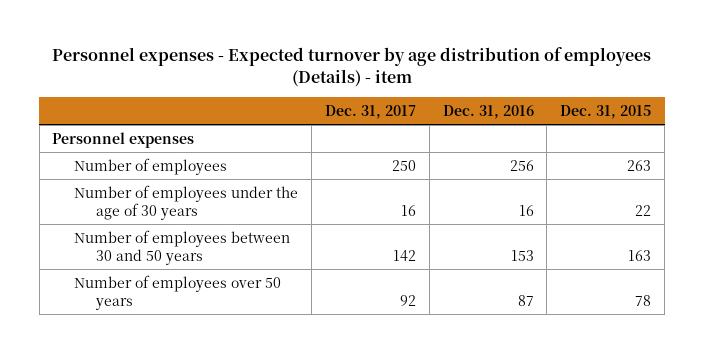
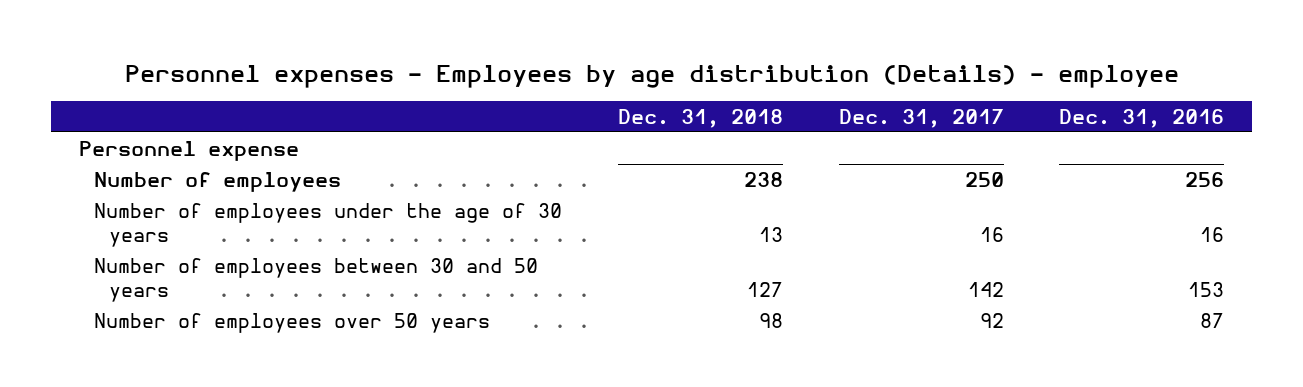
[51,47,651,87] Personnel expenses - Expected turnover by age distribution of employees (Details) - item -> [124,64,1179,88] Personnel expenses - Employees by age distribution (Details) - employee
[560,104,652,119] Dec. 31, 2015 -> none
none -> [617,108,783,128] Dec. 31, 2018
[52,131,195,148] Personnel expenses -> [78,140,299,161] Personnel expense

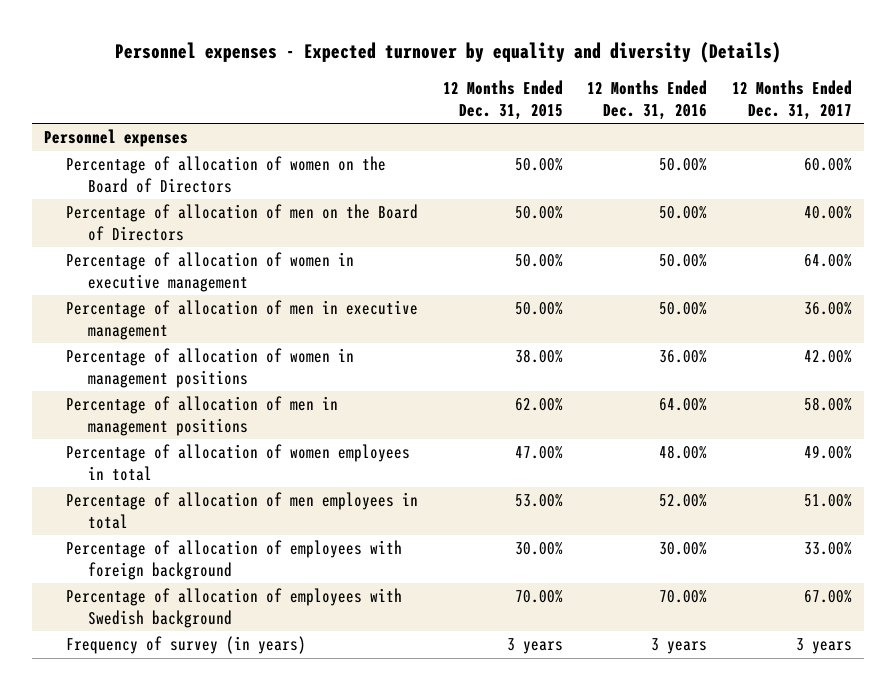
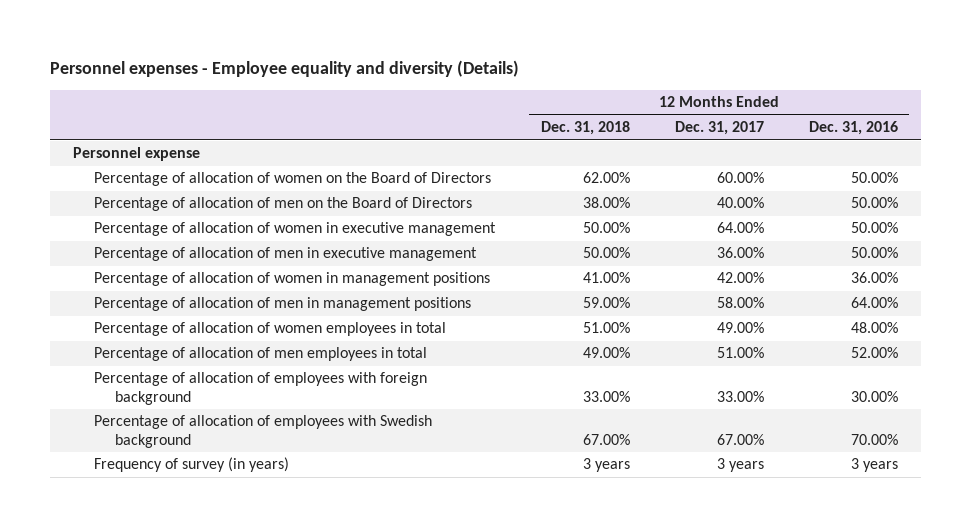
[114,42,781,64] Personnel expenses - Expected turnover by equality and diversity (Details) -> [50,60,520,78] Personnel expenses - Employee equality and diversity (Details)
[442,80,563,120] 12 Months Ended Dec. 31, 2015 -> none
none -> [540,121,630,136] Dec. 31, 2018
[44,129,189,148] Personnel expenses -> [73,147,201,162] Personnel expense

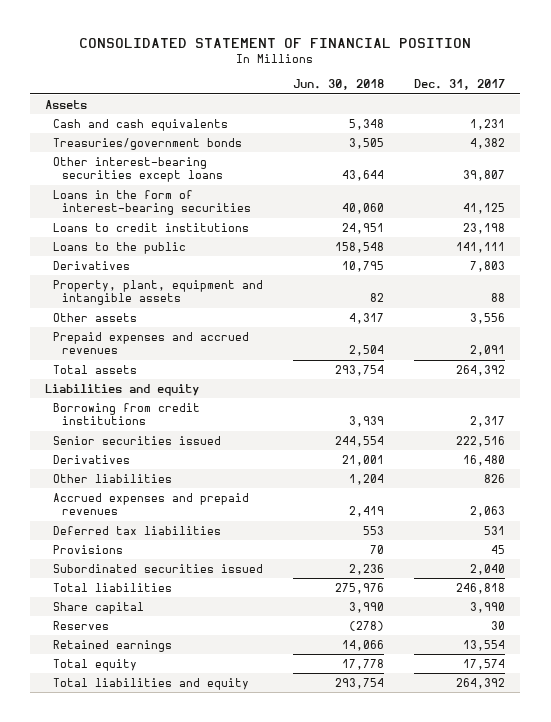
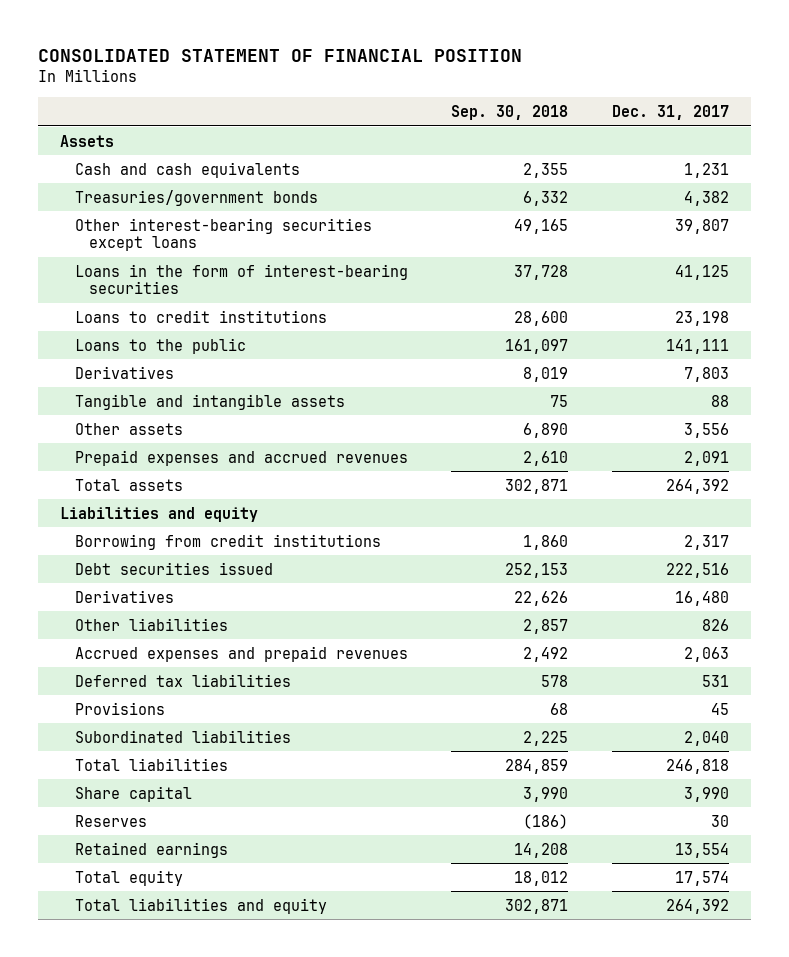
[293,79,385,91] Jun. 30, 2018 -> none
none -> [451,104,569,120] Sep. 30, 2018
[53,279,264,306] Property, plant, equipment and intangible assets -> [74,393,345,410] Tangible and intangible assets
[53,435,222,445] Senior securities issued -> [74,561,273,575] Debt securities issued
[53,563,264,573] Subordinated securities issued -> [74,729,291,743] Subordinated liabilities

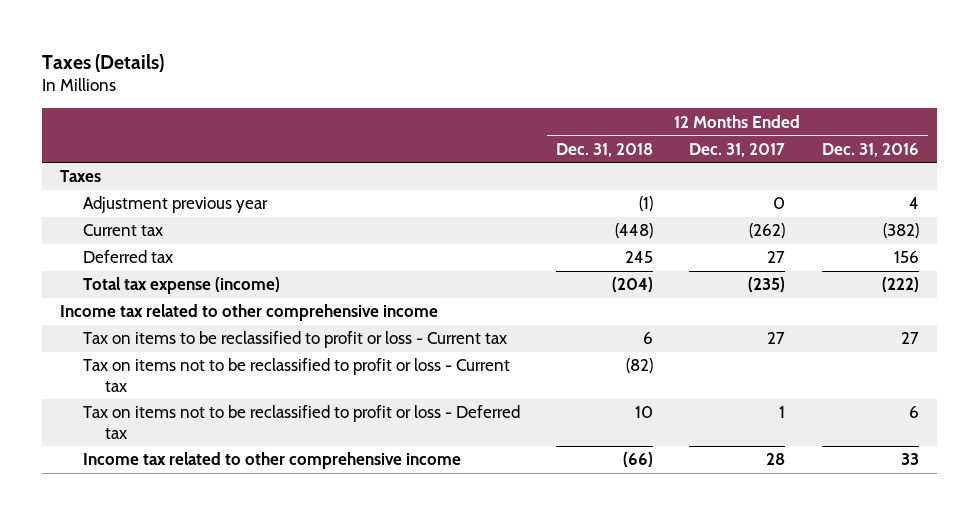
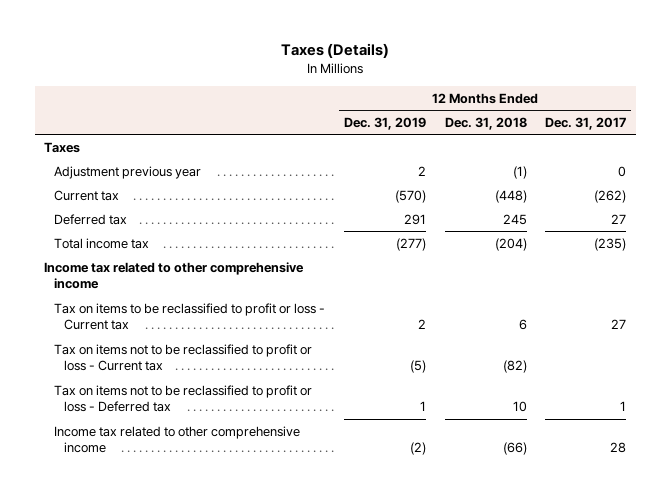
[821,142,919,157] Dec. 31, 2016 -> none
none -> [343,116,426,130] Dec. 31, 2019
[82,277,280,295] Total tax expense (income) -> [54,237,150,249] Total income tax

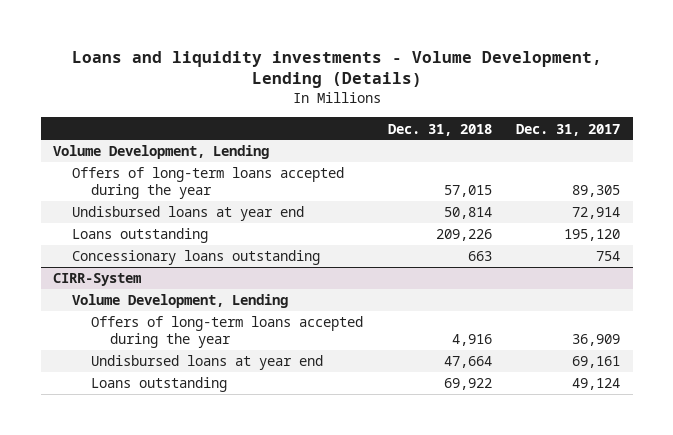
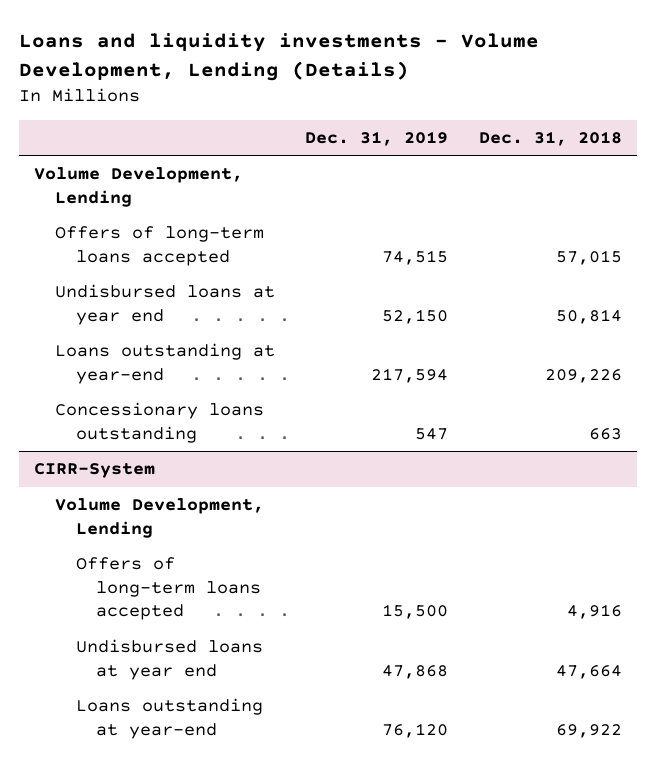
[516,123,621,136] Dec. 31, 2017 -> none
none -> [305,130,449,146] Dec. 31, 2019
[72,167,345,200] Offers of long-term loans accepted during the year -> [54,226,264,266] Offers of long-term loans accepted
[72,228,209,244] Loans outstanding -> [54,343,275,384] Loans outstanding at year-end
[91,316,364,349] Offers of long-term loans accepted during the year -> [75,557,262,621] Offers of long-term loans accepted
[91,377,228,393] Loans outstanding -> [75,698,263,739] Loans outstanding at year-end

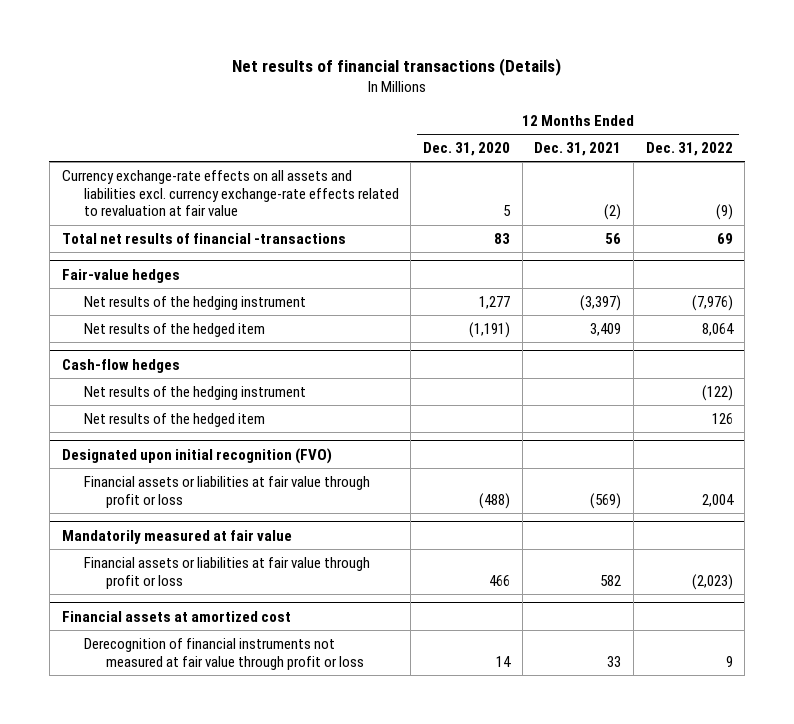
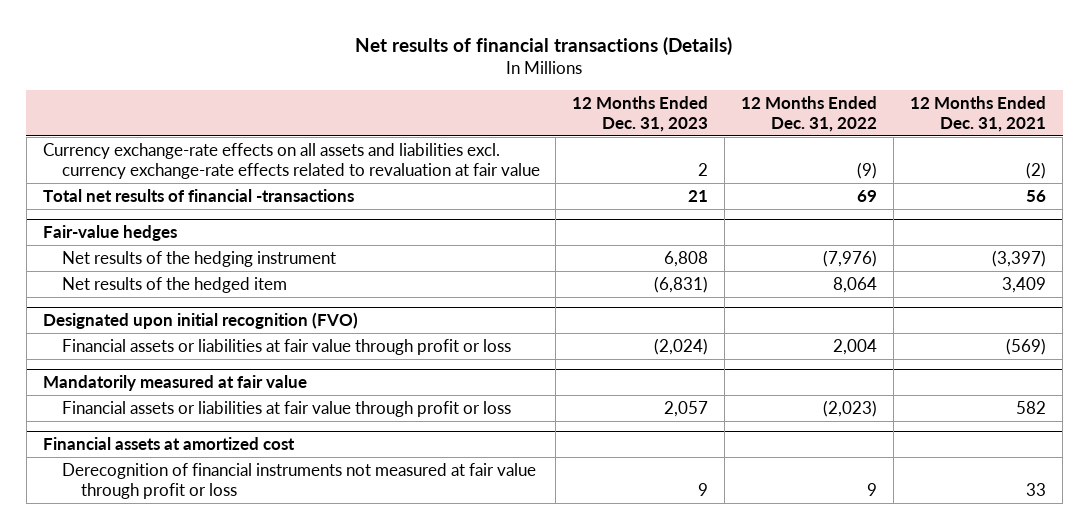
[422,141,510,156] Dec. 31, 2020 -> none
none -> [572,95,709,133] 12 Months Ended Dec. 31, 2023
[61,358,180,373] Cash-flow hedges -> none
[83,385,306,400] Net results of the hedging instrument -> none
[83,412,265,427] Net results of the hedged item -> none

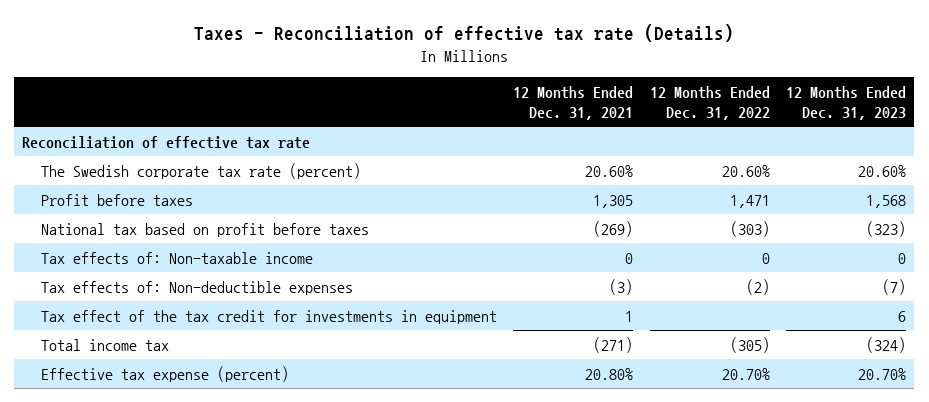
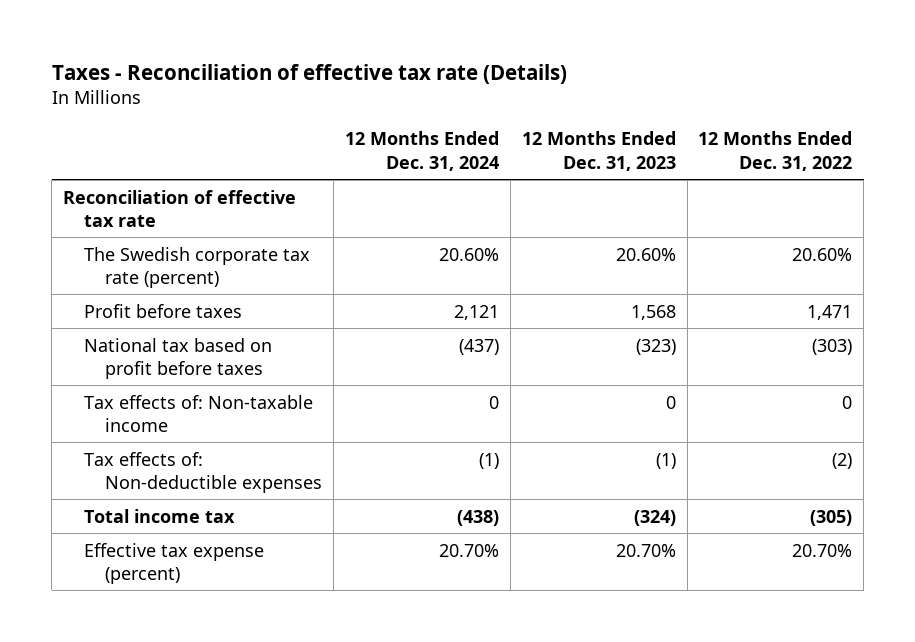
[513,86,634,120] 12 Months Ended Dec. 31, 2021 -> none
none -> [344,131,499,171] 12 Months Ended Dec. 31, 2024
[40,309,497,324] Tax effect of the tax credit for investments in equipment -> none
[882,278,907,295] (7) -> [655,452,676,469] (1)

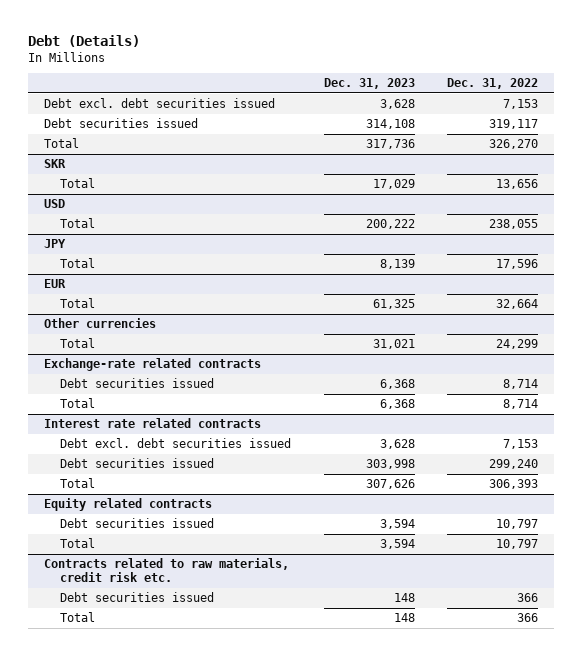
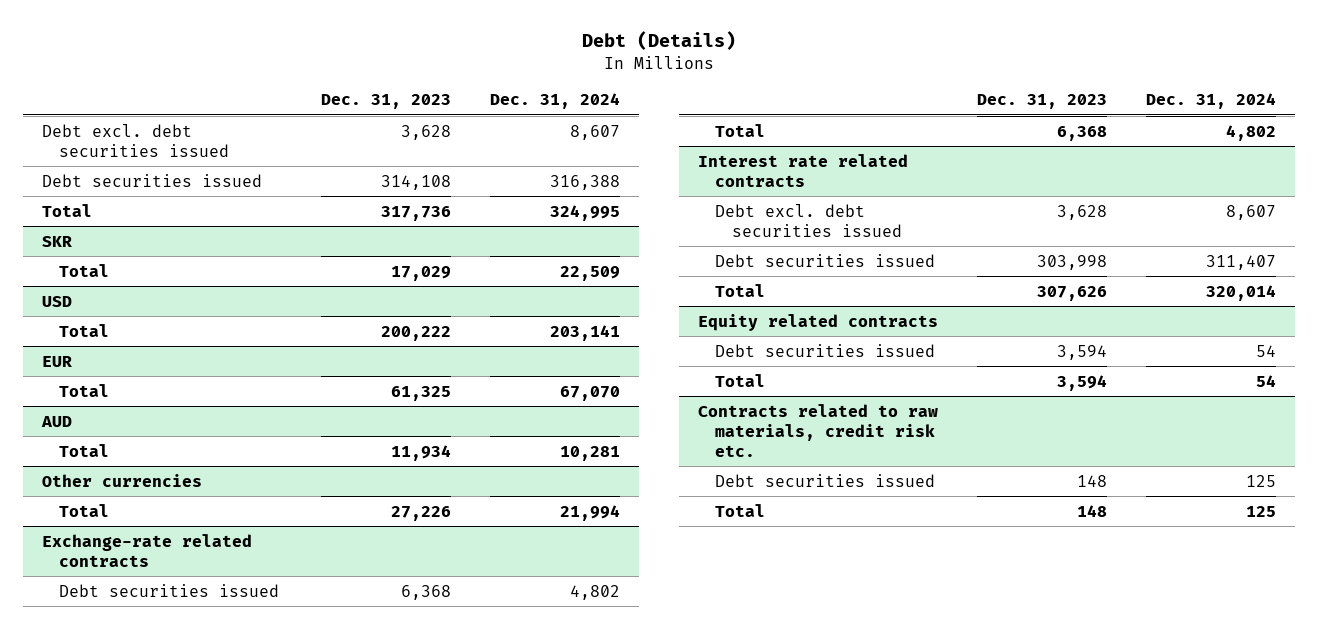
[446,78,538,90] Dec. 31, 2022 -> none
none -> [489,93,620,110] Dec. 31, 2024
[44,239,67,249] JPY -> none
[60,258,96,269] Total -> none
none -> [40,415,72,427] AUD
none -> [58,443,109,457] Total
[372,339,415,350] 31,021 -> [390,505,451,521] 27,226

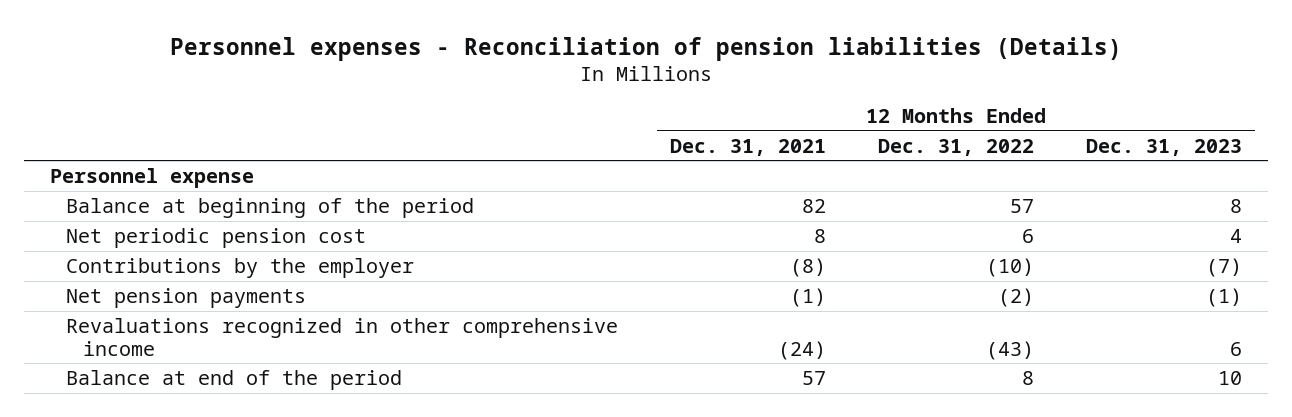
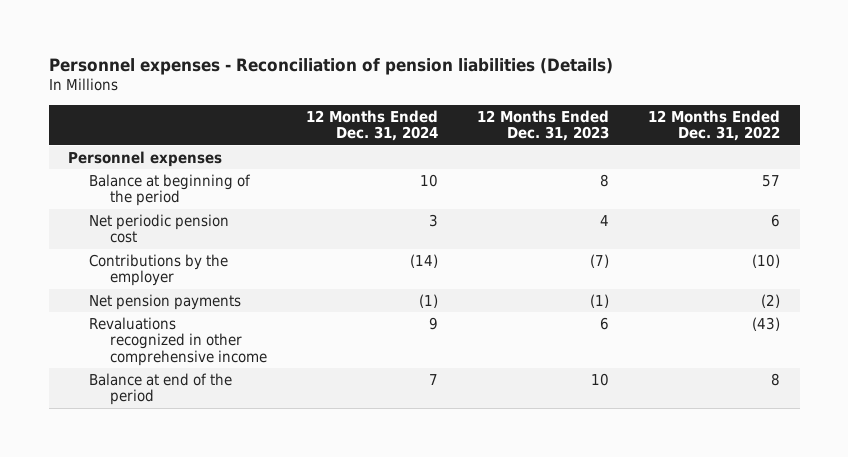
[670,138,827,156] Dec. 31, 2021 -> none
none -> [305,109,438,142] 12 Months Ended Dec. 31, 2024
[49,167,254,188] Personnel expense -> [68,150,223,167] Personnel expenses

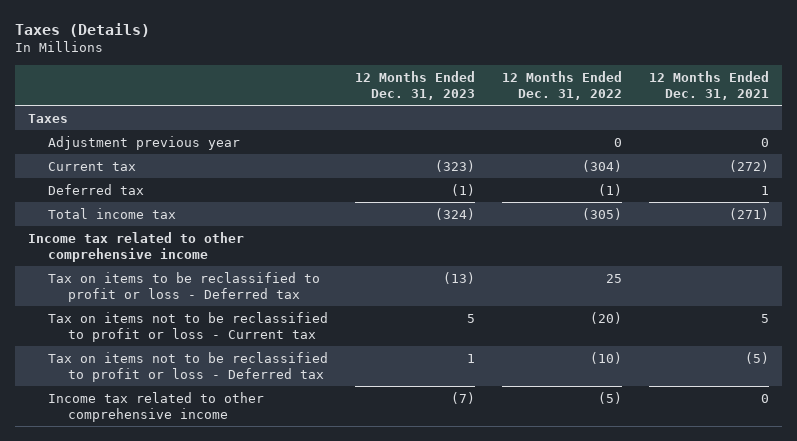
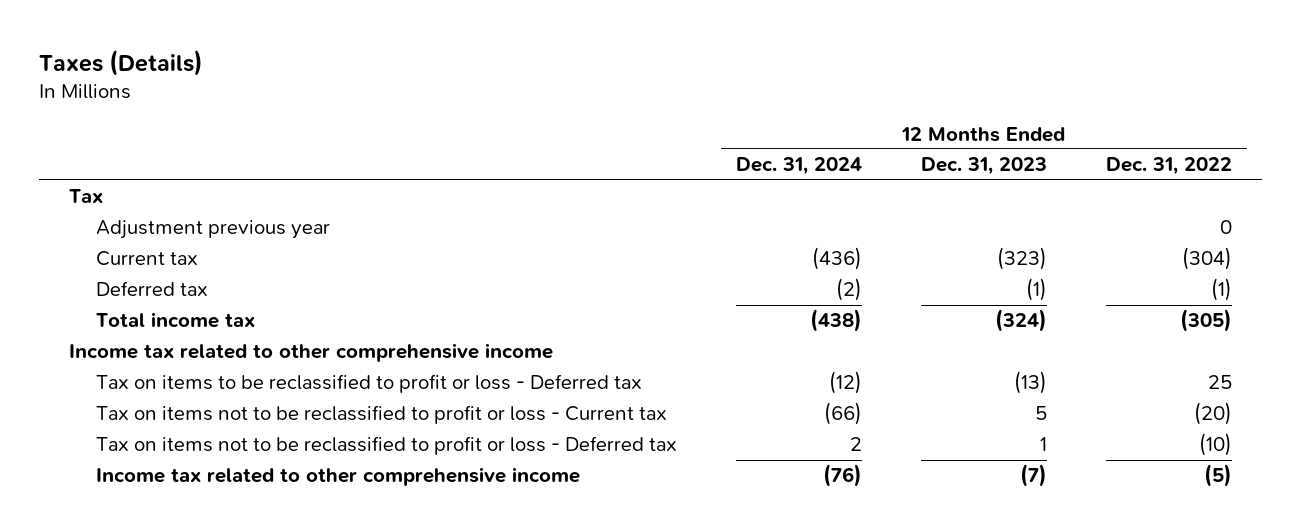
[648,70,769,101] 12 Months Ended Dec. 31, 2021 -> none
none -> [735,157,862,176] Dec. 31, 2024
[28,113,69,123] Taxes -> [68,189,103,204] Tax

